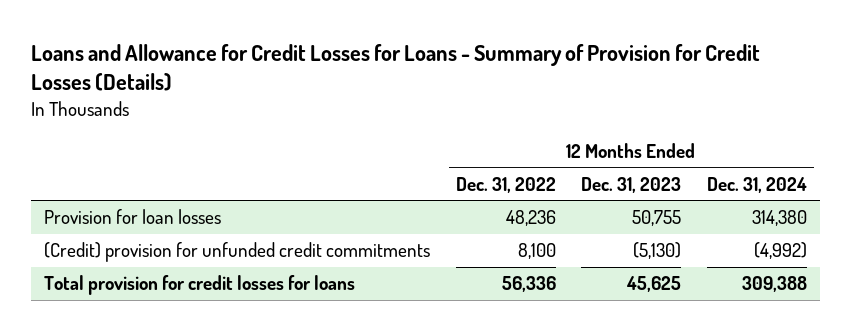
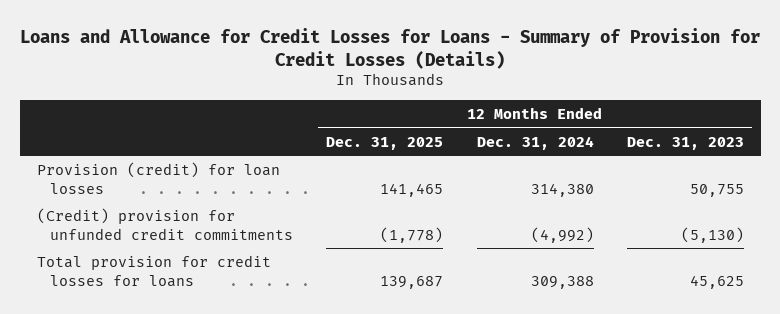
[455,176,556,193] Dec. 31, 2022 -> none
none -> [326,136,444,150] Dec. 31, 2025
[43,209,221,225] Provision for loan losses -> [36,161,280,194] Provision (credit) for loan losses

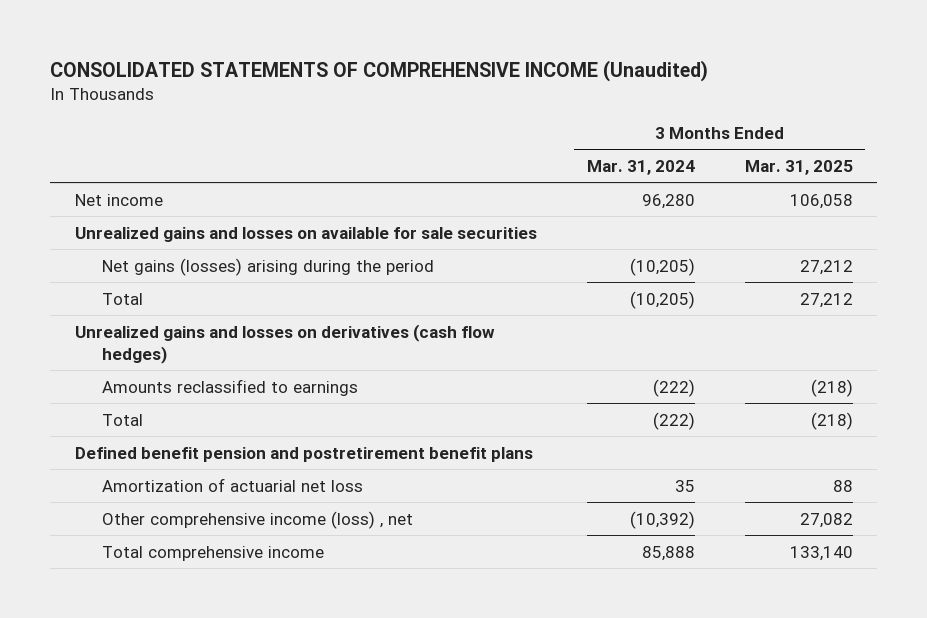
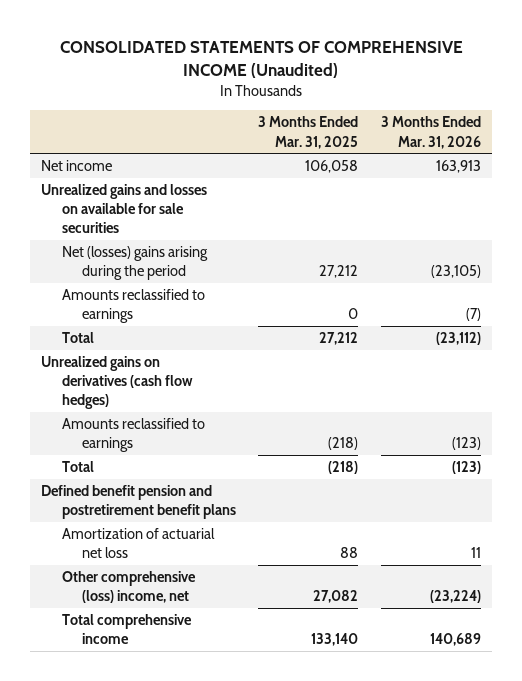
[586,160,695,176] Mar. 31, 2024 -> none
none -> [380,116,481,149] 3 Months Ended Mar. 31, 2026
[101,257,434,276] Net gains (losses) arising during the period -> [61,246,208,281] Net (losses) gains arising during the period
none -> [61,289,205,324] Amounts reclassified to earnings
[74,323,495,364] Unrealized gains and losses on derivatives (cash flow hedges) -> [41,356,193,410] Unrealized gains on derivatives (cash flow hedges)
[101,510,413,529] Other comprehensive income (loss) , net -> [61,571,196,604] Other comprehensive (loss) income, net

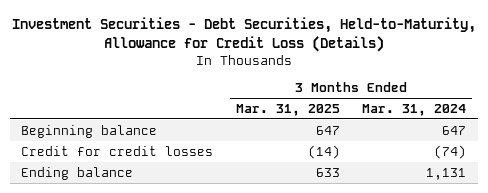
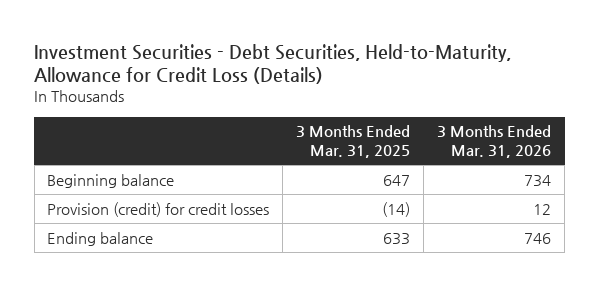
[362,103,467,116] Mar. 31, 2024 -> none
none -> [437,125,552,158] 3 Months Ended Mar. 31, 2026
[21,145,214,156] Credit for credit losses -> [47,201,270,217] Provision (credit) for credit losses

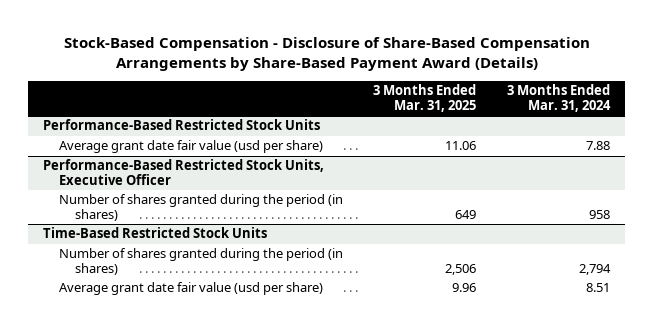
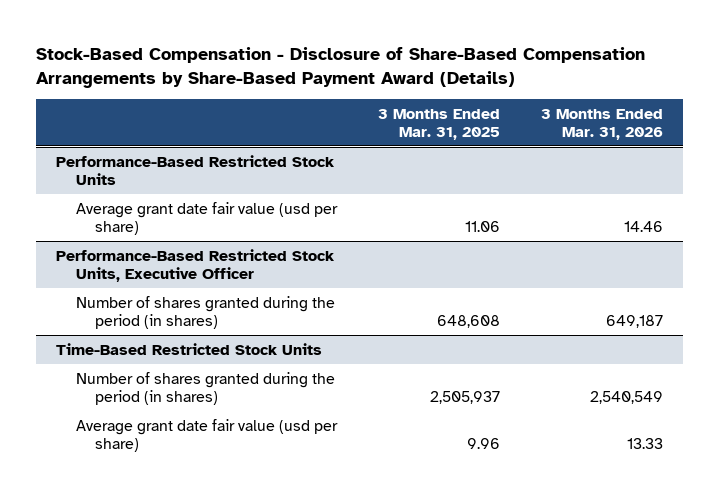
[506,84,611,112] 3 Months Ended Mar. 31, 2024 -> none
none -> [540,108,663,140] 3 Months Ended Mar. 31, 2026
[455,210,477,220] 649 -> [436,314,500,328] 648,608
[445,264,477,276] 2,506 -> [429,390,500,404] 2,505,937

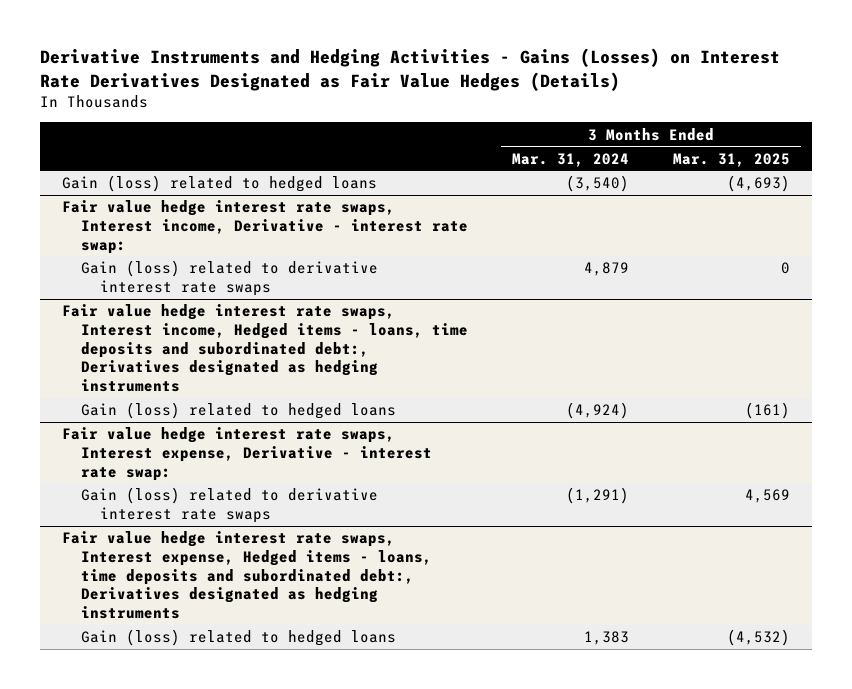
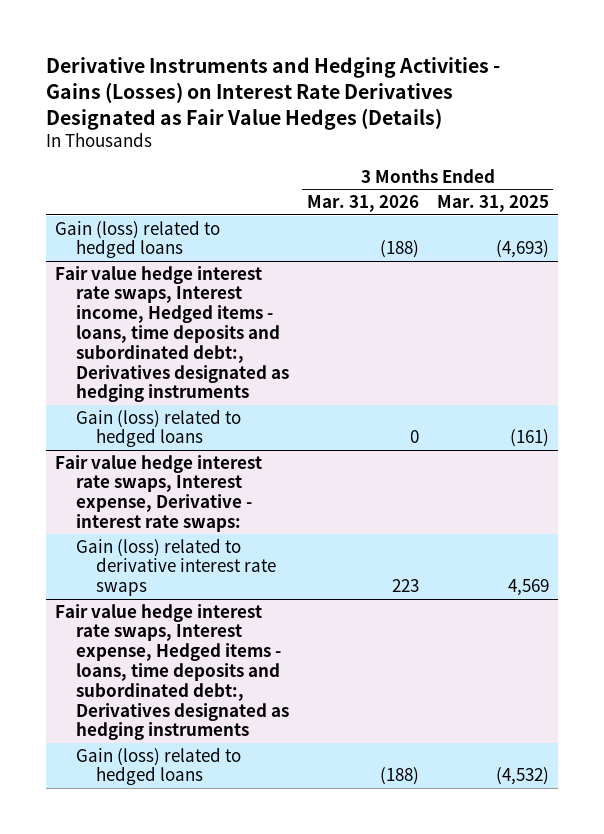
[512,152,630,167] Mar. 31, 2024 -> none
none -> [306,195,419,213] Mar. 31, 2026
[61,200,469,254] Fair value hedge interest rate swaps, Interest income, Derivative - interest rate swap: -> none
[81,260,379,297] Gain (loss) related to derivative interest rate swaps -> none
[61,427,433,481] Fair value hedge interest rate swaps, Interest expense, Derivative - interest rate swap: -> [55,454,263,533] Fair value hedge interest rate swaps, Interest expense, Derivative - interest rate swaps:

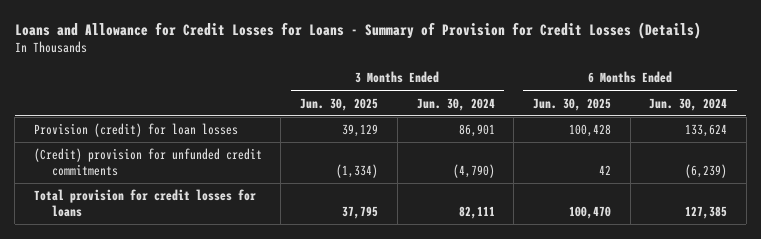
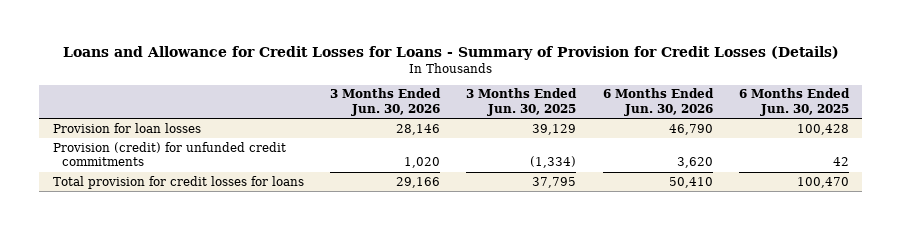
[416,97,495,111] Jun. 30, 2024 -> none
[649,97,728,111] Jun. 30, 2024 -> none
none -> [329,88,441,116] 3 Months Ended Jun. 30, 2026
none -> [602,88,714,116] 6 Months Ended Jun. 30, 2026
[33,123,238,138] Provision (credit) for loan losses -> [52,122,201,133] Provision for loan losses
[33,148,262,176] (Credit) provision for unfunded credit commitments -> [52,141,286,167] Provision (credit) for unfunded credit commitments

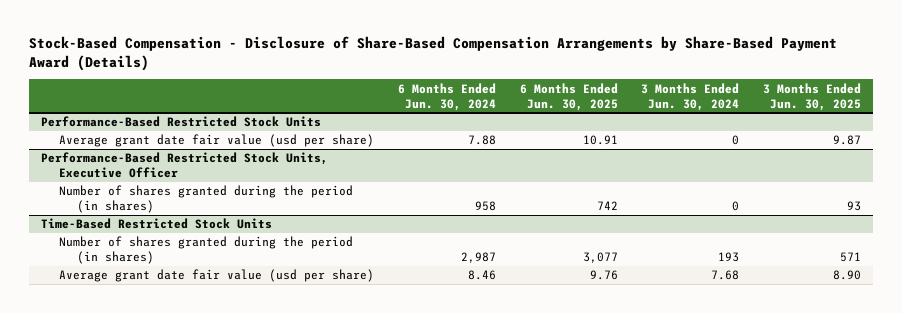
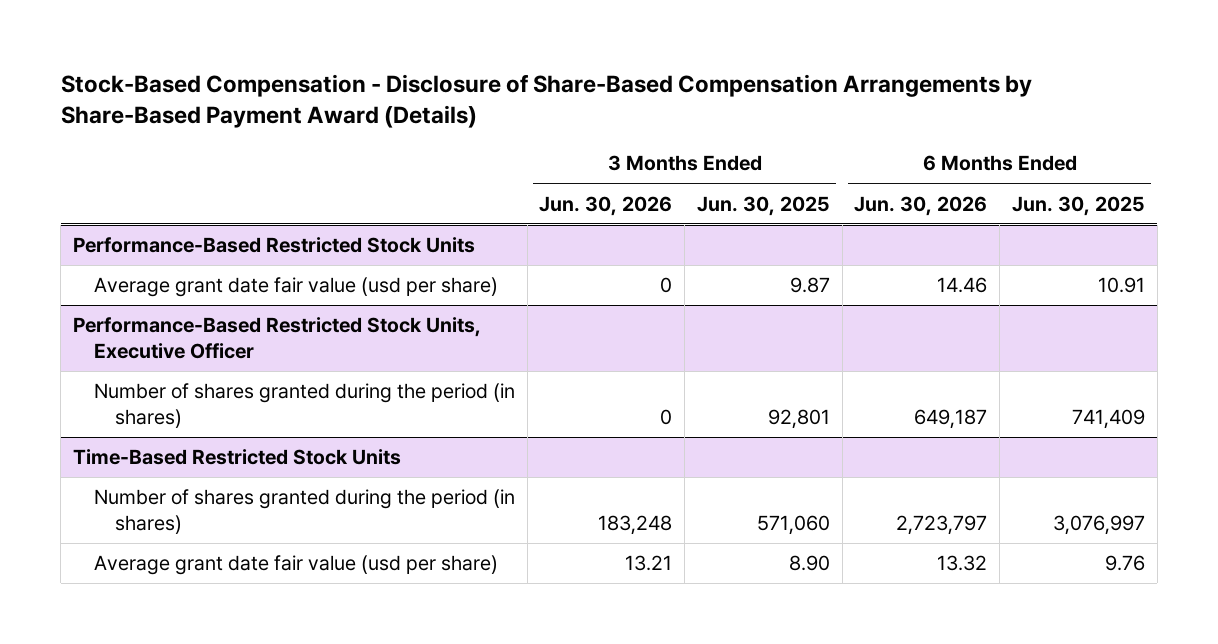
[397,82,496,111] 6 Months Ended Jun. 30, 2024 -> none
[641,82,740,111] 3 Months Ended Jun. 30, 2024 -> none
none -> [539,195,673,216] Jun. 30, 2026
none -> [854,195,988,216] Jun. 30, 2026
[596,201,618,211] 742 -> [1071,408,1145,429] 741,409
[847,201,862,212] 93 -> [767,408,830,429] 92,801
[582,252,618,264] 3,077 -> [1052,514,1145,535] 3,076,997
[840,252,862,263] 571 -> [756,514,830,535] 571,060

